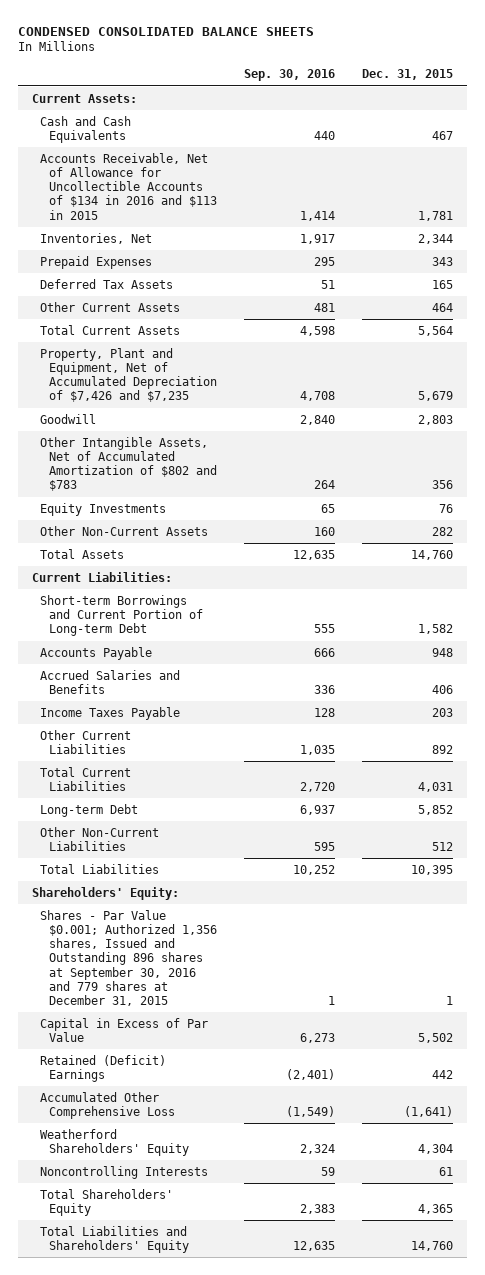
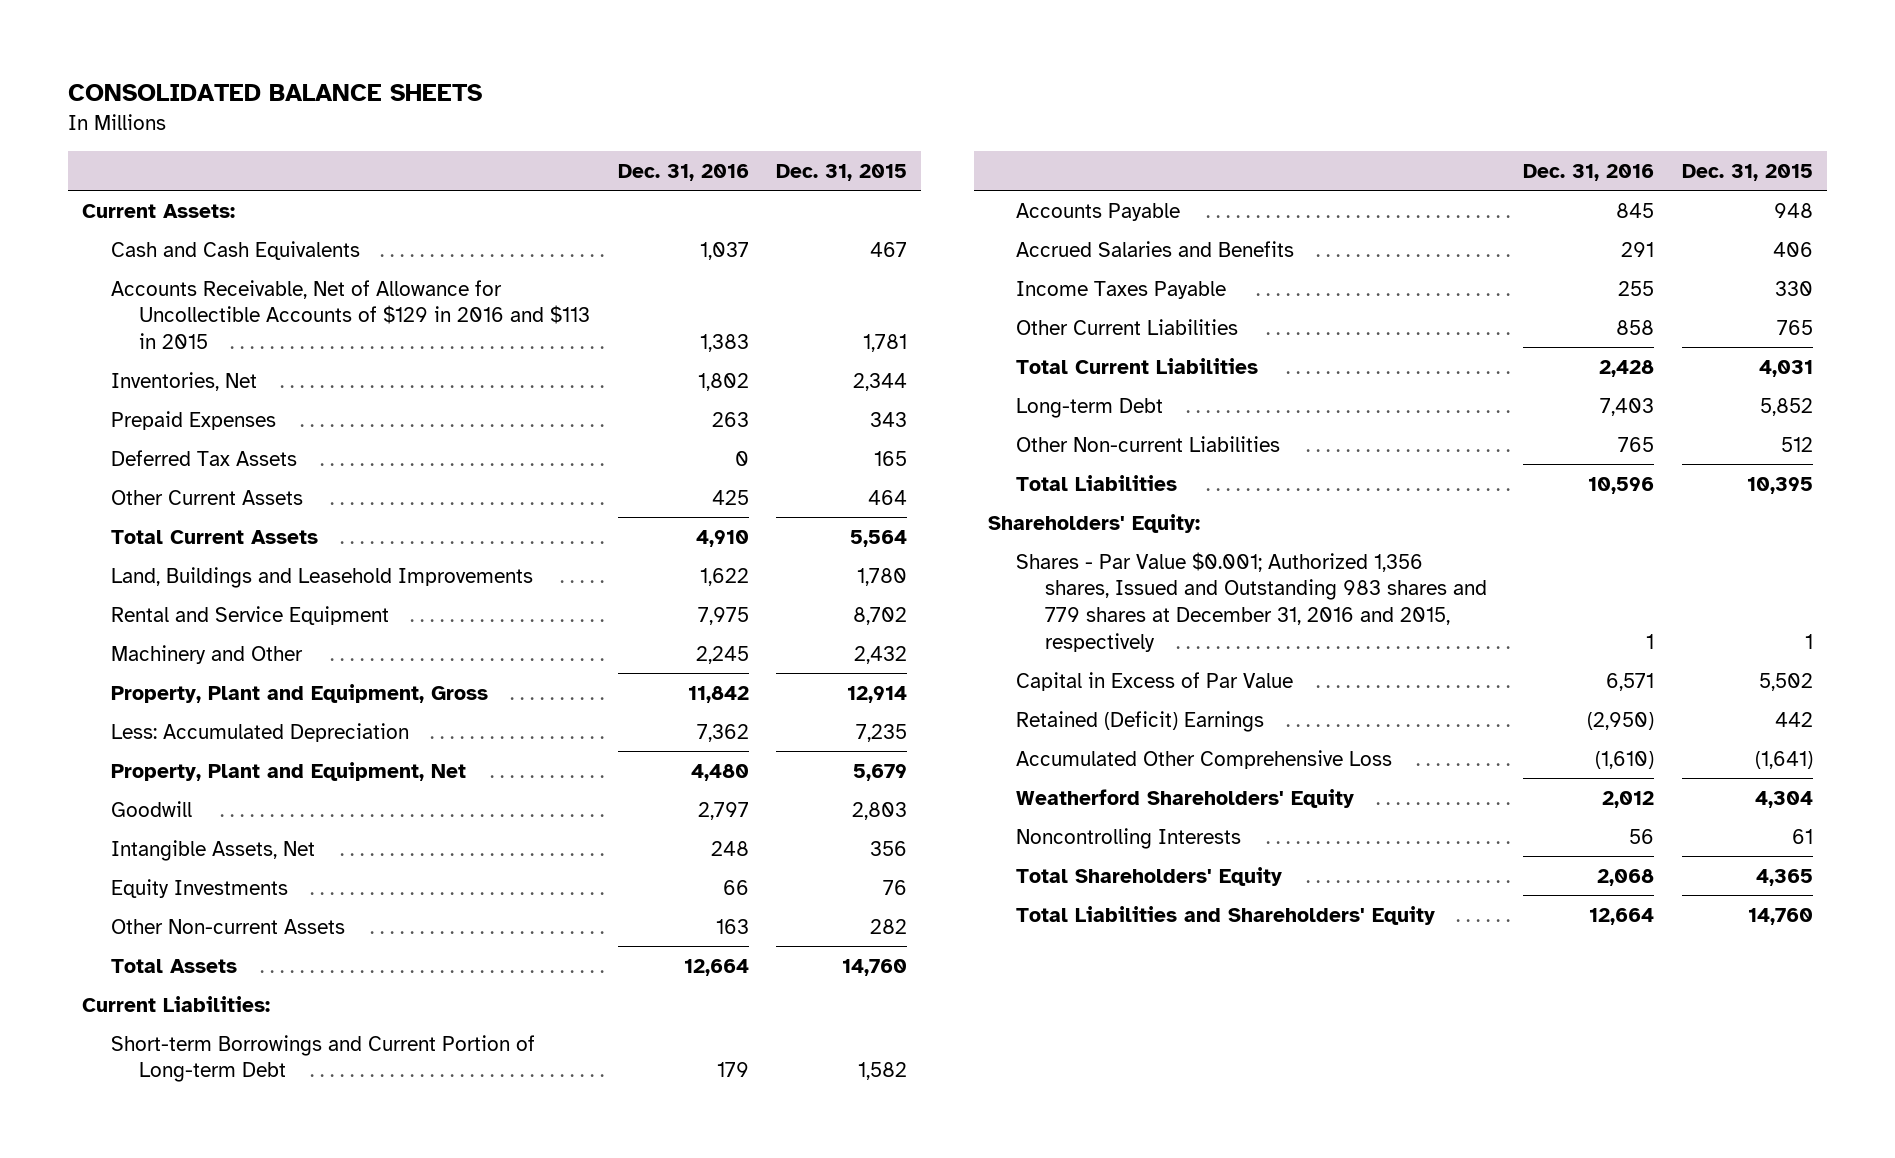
[17,26,314,36] CONDENSED CONSOLIDATED BALANCE SHEETS -> [68,84,483,102] CONSOLIDATED BALANCE SHEETS
[243,69,335,82] Sep. 30, 2016 -> none
none -> [617,163,749,181] Dec. 31, 2016
[40,152,217,220] Accounts Receivable, Net of Allowance for Uncollectible Accounts of $134 in 2016 and $113 in 2015 -> [110,279,591,349] Accounts Receivable, Net of Allowance for Uncollectible Accounts of $129 in 2016 and $113 in 2015
none -> [110,566,533,588] Land, Buildings and Leasehold Improvements
none -> [110,605,389,625] Rental and Service Equipment
none -> [110,644,303,664] Machinery and Other
none -> [110,683,488,703] Property, Plant and Equipment, Gross
none -> [110,722,409,742] Less: Accumulated Depreciation
[40,347,217,403] Property, Plant and Equipment, Net of Accumulated Depreciation of $7,426 and $7,235 -> [110,761,466,781] Property, Plant and Equipment, Net
[40,436,217,492] Other Intangible Assets, Net of Accumulated Amortization of $802 and $783 -> [110,839,315,861] Intangible Assets, Net
[40,525,209,536] Other Non-Current Assets -> [110,918,345,934] Other Non-current Assets
[432,707,454,717] 203 -> [1774,280,1813,296] 330
[432,744,454,754] 892 -> [1776,319,1813,335] 765
[40,826,160,851] Other Non-Current Liabilities -> [1016,435,1281,452] Other Non-current Liabilities
[40,909,217,1006] Shares - Par Value $0.001; Authorized 1,356 shares, Issued and Outstanding 896 shares at September 30, 2016 and 779 shares at December 31, 2015 -> [1016,551,1487,652] Shares - Par Value $0.001; Authorized 1,356 shares, Issued and Outstanding 983 shares and 779 shares at December 31, 2016 and 2015, respectively

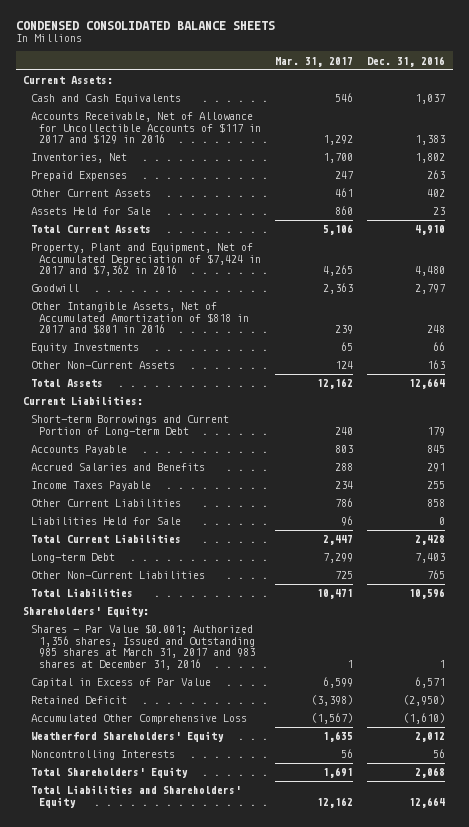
[68,84,483,102] CONSOLIDATED BALANCE SHEETS -> [16,21,276,31] CONDENSED CONSOLIDATED BALANCE SHEETS
[776,163,908,181] Dec. 31, 2015 -> none
none -> [275,56,354,67] Mar. 31, 2017
[110,279,591,349] Accounts Receivable, Net of Allowance for Uncollectible Accounts of $129 in 2016 and $113 in 2015 -> [31,112,261,145] Accounts Receivable, Net of Allowance for Uncollectible Accounts of $117 in 2017 and $129 in 2016
[110,449,297,466] Deferred Tax Assets -> none
[711,489,749,505] 425 -> [427,189,446,198] 402
none -> [31,207,152,216] Assets Held for Sale
[110,566,533,588] Land, Buildings and Leasehold Improvements -> none
[110,605,389,625] Rental and Service Equipment -> none
[110,644,303,664] Machinery and Other -> none
[110,683,488,703] Property, Plant and Equipment, Gross -> none
[110,722,409,742] Less: Accumulated Depreciation -> none
[110,761,466,781] Property, Plant and Equipment, Net -> [31,243,261,277] Property, Plant and Equipment, Net of Accumulated Depreciation of $7,424 in 2017 and $7,362 in 2016
[110,839,315,861] Intangible Assets, Net -> [31,302,249,335] Other Intangible Assets, Net of Accumulated Amortization of $818 in 2017 and $801 in 2016
[110,918,345,934] Other Non-current Assets -> [31,361,176,370] Other Non-Current Assets
none -> [31,517,182,526] Liabilities Held for Sale
[1016,435,1281,452] Other Non-current Liabilities -> [31,571,206,580] Other Non-Current Liabilities
[1016,551,1487,652] Shares - Par Value $0.001; Authorized 1,356 shares, Issued and Outstanding 983 shares and 779 shares at December 31, 2016 and 2015, respectively -> [31,624,255,670] Shares - Par Value $0.001; Authorized 1,356 shares, Issued and Outstanding 985 shares at March 31, 2017 and 983 shares at December 31, 2016
[1016,710,1265,732] Retained (Deficit) Earnings -> [31,696,128,705] Retained Deficit

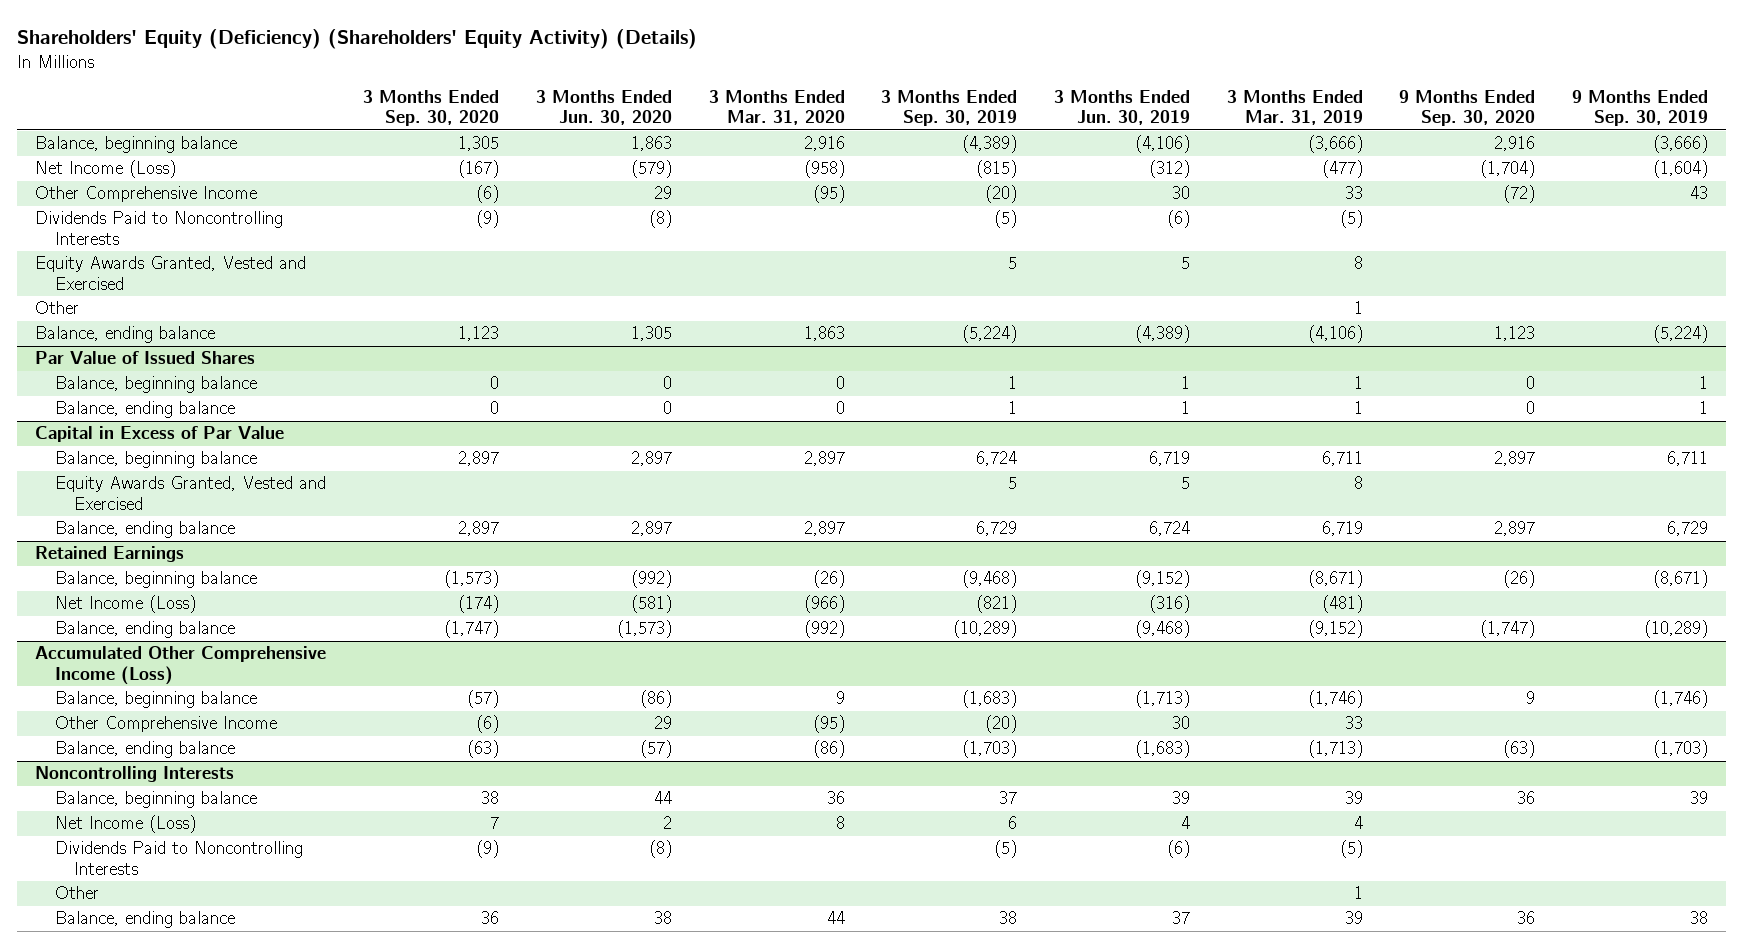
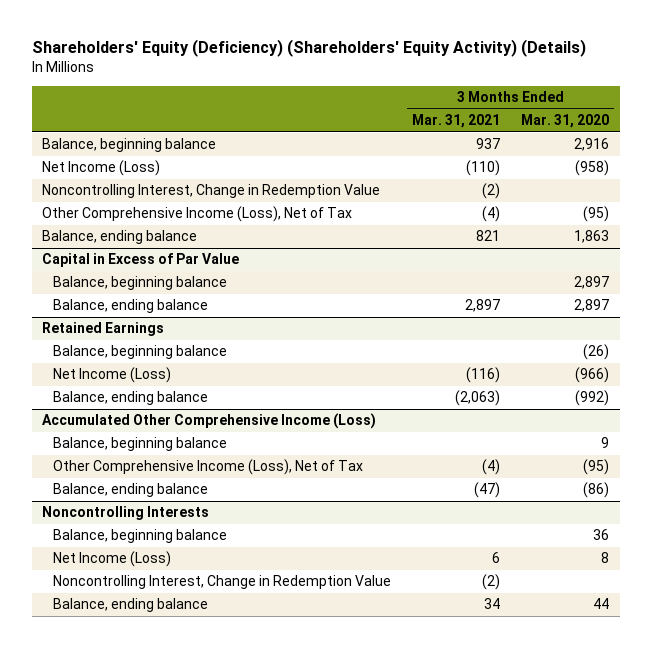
[363,90,500,127] 3 Months Ended Sep. 30, 2020 -> none
[535,90,672,126] 3 Months Ended Jun. 30, 2020 -> none
[881,90,1018,127] 3 Months Ended Sep. 30, 2019 -> none
[1053,90,1190,126] 3 Months Ended Jun. 30, 2019 -> none
[1226,90,1363,126] 3 Months Ended Mar. 31, 2019 -> none
[1399,90,1536,127] 9 Months Ended Sep. 30, 2020 -> none
[1572,90,1709,127] 9 Months Ended Sep. 30, 2019 -> none
none -> [412,114,501,129] Mar. 31, 2021
[35,211,284,245] Dividends Paid to Noncontrolling Interests -> none
[35,256,307,290] Equity Awards Granted, Vested and Exercised -> none
[35,301,80,315] Other -> none
none -> [42,184,381,199] Noncontrolling Interest, Change in Redemption Value
[35,186,258,203] Other Comprehensive Income -> [42,206,353,223] Other Comprehensive Income (Loss), Net of Tax
[35,351,256,365] Par Value of Issued Shares -> none
[54,376,257,394] Balance, beginning balance -> none
[54,401,235,419] Balance, ending balance -> none
[54,476,326,510] Equity Awards Granted, Vested and Exercised -> none
[54,716,277,733] Other Comprehensive Income -> [53,459,364,476] Other Comprehensive Income (Loss), Net of Tax
[54,841,303,875] Dividends Paid to Noncontrolling Interests -> none
[54,886,99,900] Other -> none
none -> [53,575,392,590] Noncontrolling Interest, Change in Redemption Value

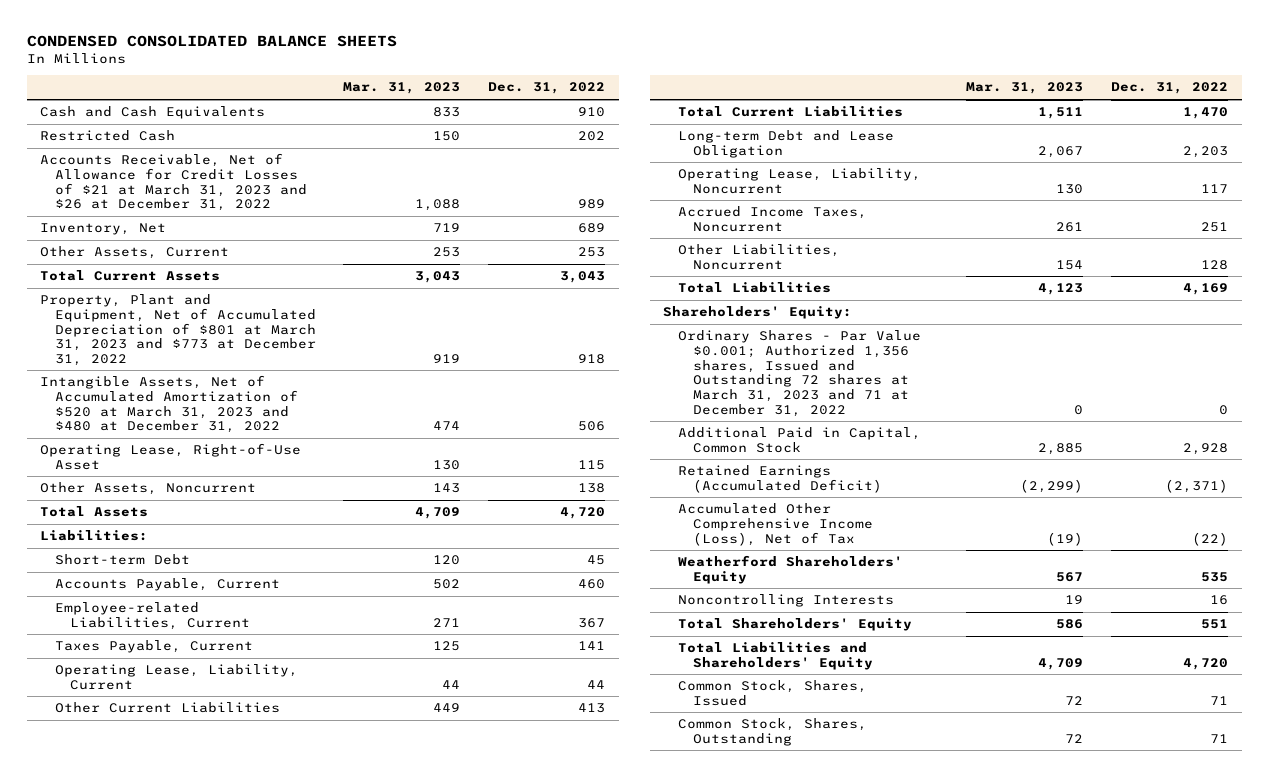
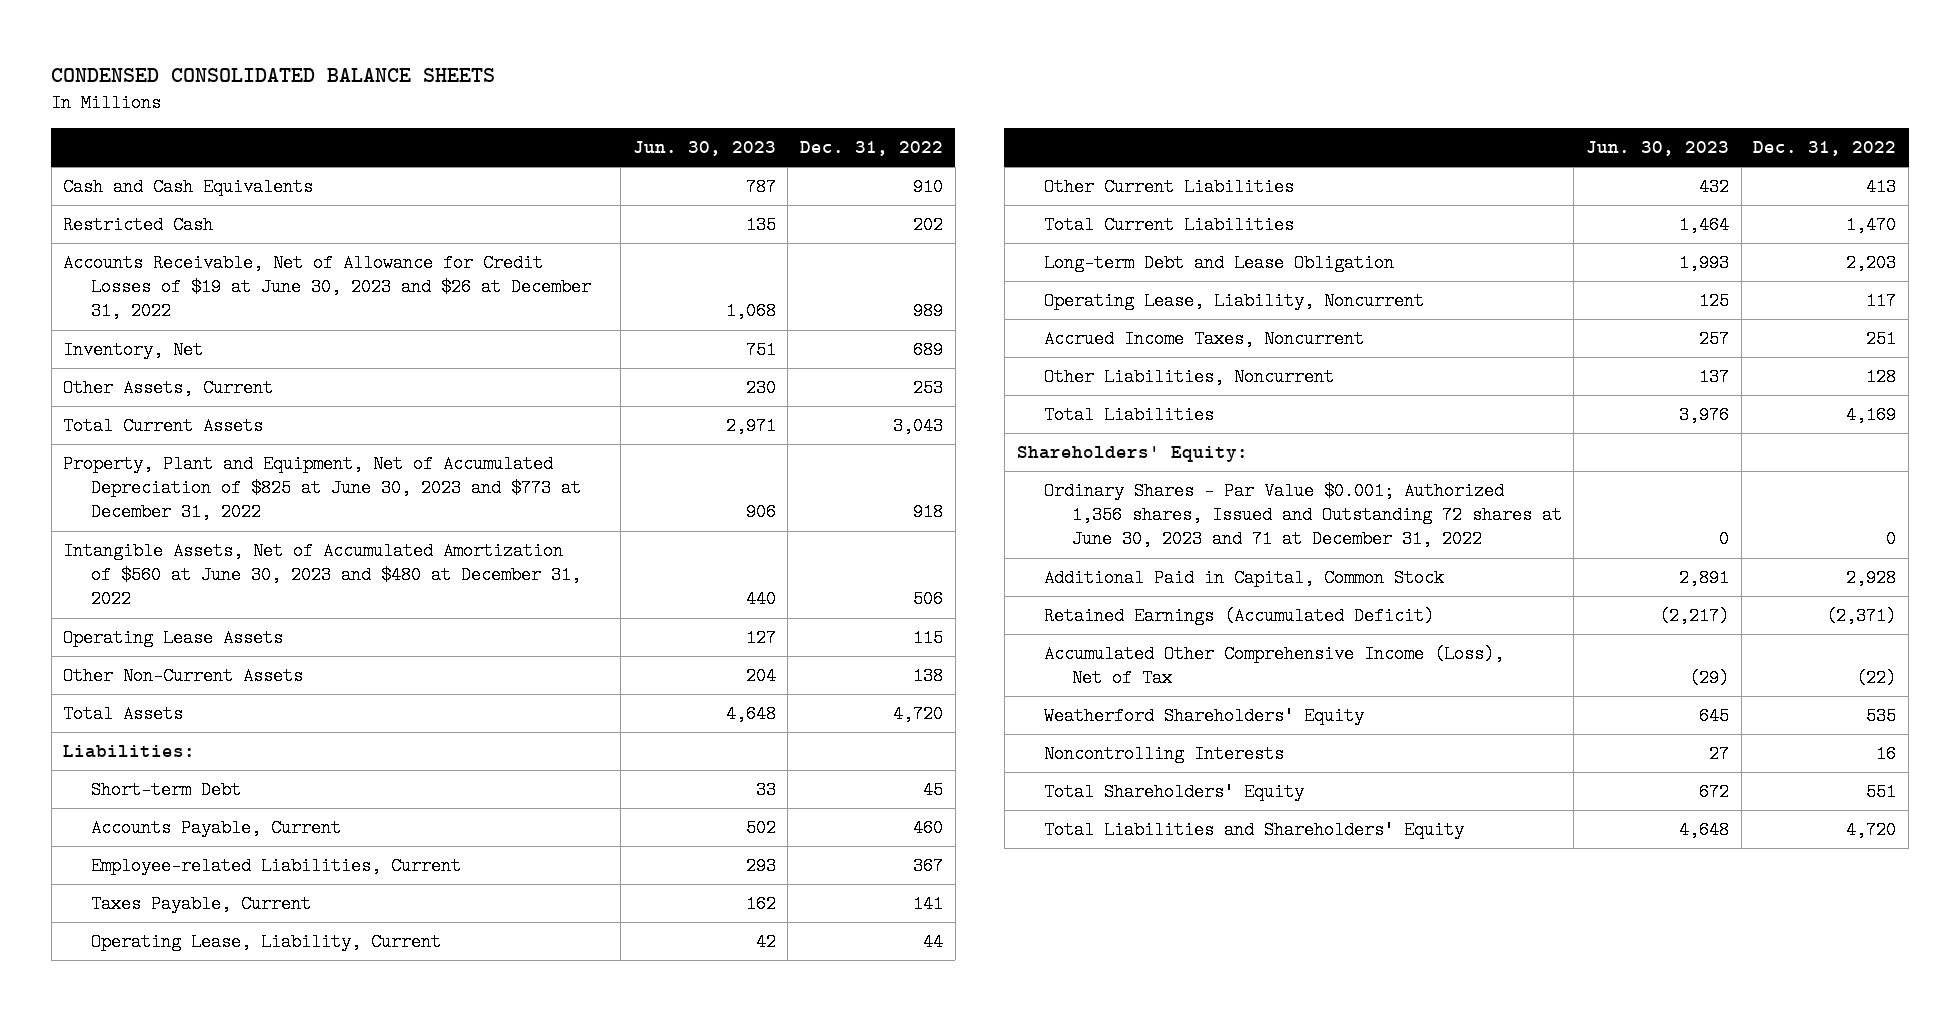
[343,82,461,95] Mar. 31, 2023 -> none
none -> [632,141,776,157] Jun. 30, 2023
[40,153,308,212] Accounts Receivable, Net of Allowance for Credit Losses of $21 at March 31, 2023 and $26 at December 31, 2022 -> [63,254,591,321] Accounts Receivable, Net of Allowance for Credit Losses of $19 at June 30, 2023 and $26 at December 31, 2022
[40,294,317,366] Property, Plant and Equipment, Net of Accumulated Depreciation of $801 at March 31, 2023 and $773 at December 31, 2022 -> [63,455,581,522] Property, Plant and Equipment, Net of Accumulated Depreciation of $825 at June 30, 2023 and $773 at December 31, 2022
[40,375,299,434] Intangible Assets, Net of Accumulated Amortization of $520 at March 31, 2023 and $480 at December 31, 2022 -> [63,542,581,609] Intangible Assets, Net of Accumulated Amortization of $560 at June 30, 2023 and $480 at December 31, 2022
[40,443,302,470] Operating Lease, Right-of-Use Asset -> [63,629,284,648] Operating Lease Assets
[40,482,257,496] Other Assets, Noncurrent -> [63,667,304,686] Other Non-Current Assets
[678,330,922,417] Ordinary Shares - Par Value $0.001; Authorized 1,356 shares, Issued and Outstanding 72 shares at March 31, 2023 and 71 at December 31, 2022 -> [1044,482,1562,549] Ordinary Shares - Par Value $0.001; Authorized 1,356 shares, Issued and Outstanding 72 shares at June 30, 2023 and 71 at December 31, 2022
[678,680,868,706] Common Stock, Shares, Issued -> none
[678,718,868,746] Common Stock, Shares, Outstanding -> none

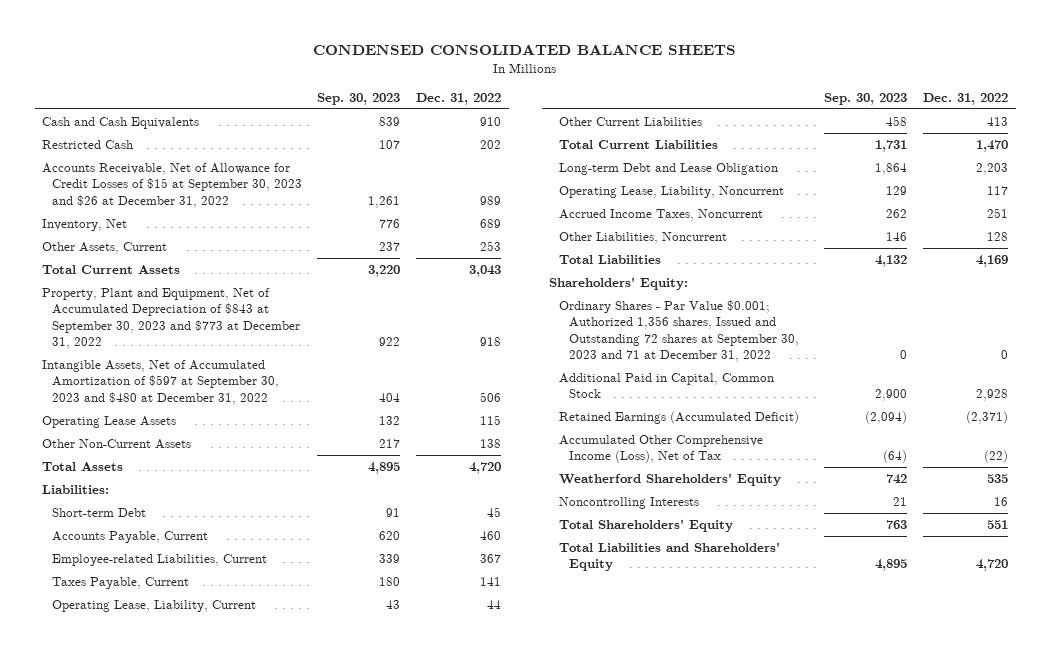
[632,141,776,157] Jun. 30, 2023 -> none
none -> [317,93,401,106] Sep. 30, 2023
[63,254,591,321] Accounts Receivable, Net of Allowance for Credit Losses of $19 at June 30, 2023 and $26 at December 31, 2022 -> [42,162,303,208] Accounts Receivable, Net of Allowance for Credit Losses of $15 at September 30, 2023 and $26 at December 31, 2022
[63,455,581,522] Property, Plant and Equipment, Net of Accumulated Depreciation of $825 at June 30, 2023 and $773 at December 31, 2022 -> [42,287,301,350] Property, Plant and Equipment, Net of Accumulated Depreciation of $843 at September 30, 2023 and $773 at December 31, 2022
[63,542,581,609] Intangible Assets, Net of Accumulated Amortization of $560 at June 30, 2023 and $480 at December 31, 2022 -> [42,359,280,405] Intangible Assets, Net of Accumulated Amortization of $597 at September 30, 2023 and $480 at December 31, 2022
[1044,482,1562,549] Ordinary Shares - Par Value $0.001; Authorized 1,356 shares, Issued and Outstanding 72 shares at June 30, 2023 and 71 at December 31, 2022 -> [559,299,799,363] Ordinary Shares - Par Value $0.001; Authorized 1,356 shares, Issued and Outstanding 72 shares at September 30, 2023 and 71 at December 31, 2022

